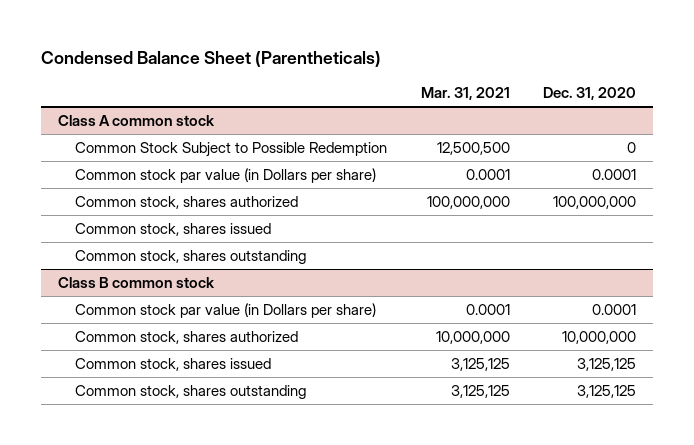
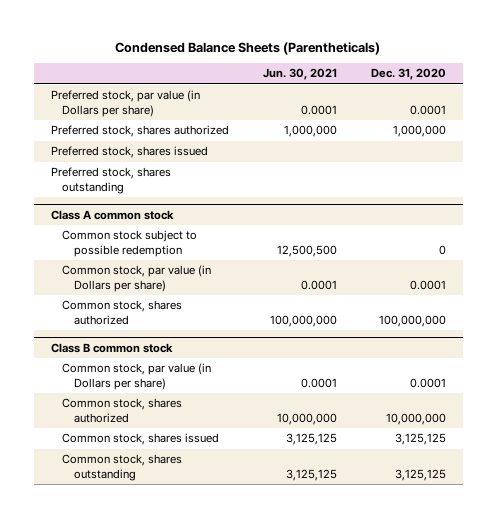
[41,51,382,68] Condensed Balance Sheet (Parentheticals) -> [115,41,381,55] Condensed Balance Sheets (Parentheticals)
[420,87,510,101] Mar. 31, 2021 -> none
none -> [262,68,337,81] Jun. 30, 2021
none -> [50,90,200,117] Preferred stock, par value (in Dollars per share)
none -> [50,125,229,138] Preferred stock, shares authorized
none -> [50,146,208,159] Preferred stock, shares issued
none -> [50,167,171,194] Preferred stock, shares outstanding
[75,141,388,157] Common Stock Subject to Possible Redemption -> [62,230,198,257] Common stock subject to possible redemption
[75,167,377,183] Common stock par value (in Dollars per share) -> [62,265,212,292] Common stock, par value (in Dollars per share)
[75,222,272,236] Common stock, shares issued -> none
[75,249,307,264] Common stock, shares outstanding -> none
[75,302,377,318] Common stock par value (in Dollars per share) -> [62,363,212,390] Common stock, par value (in Dollars per share)

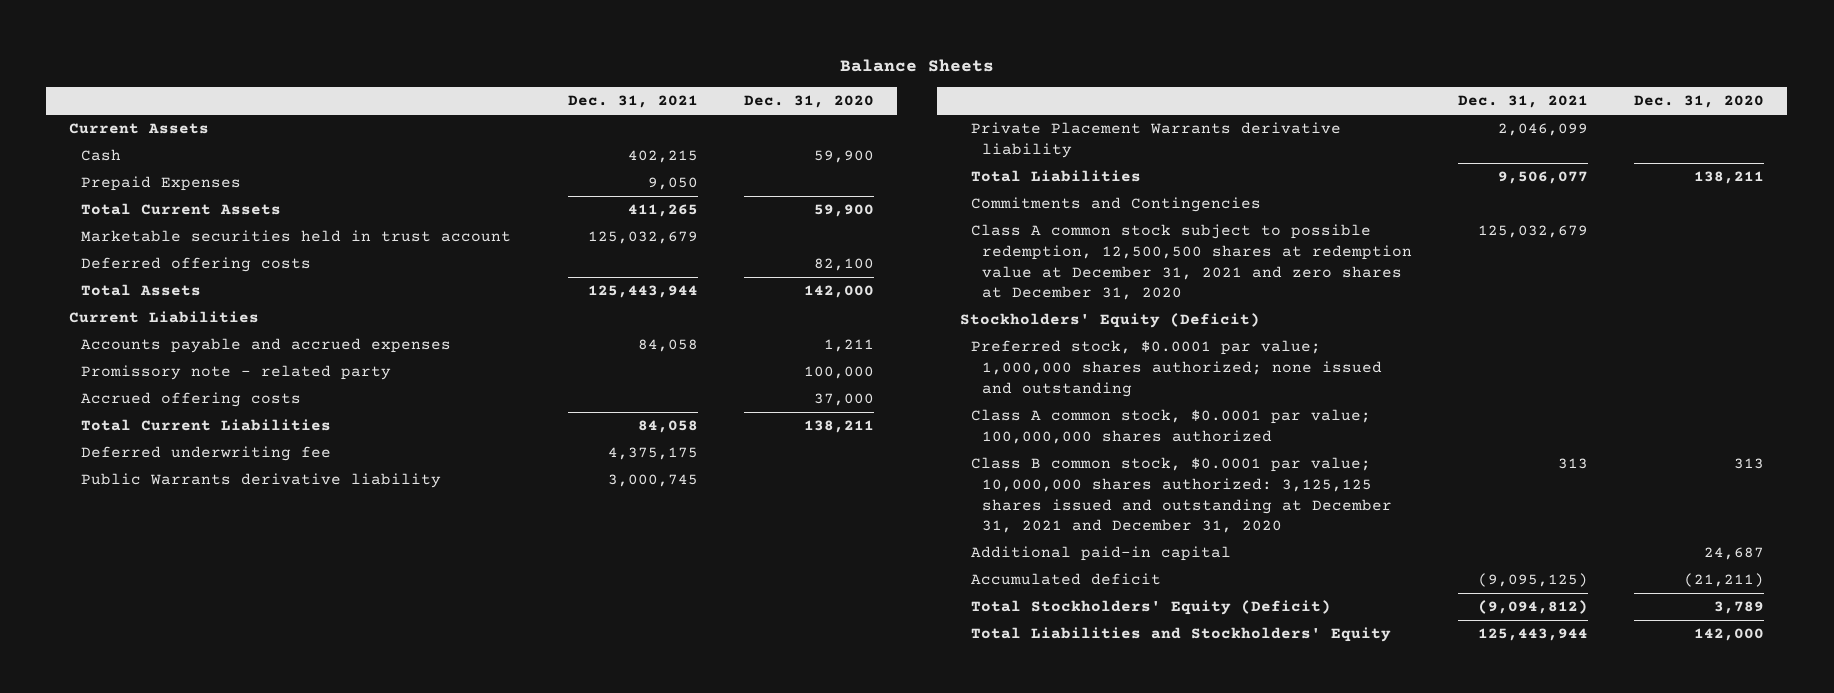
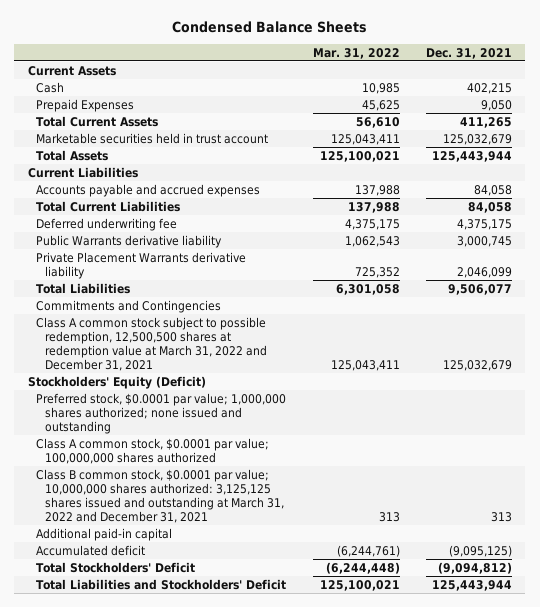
[839,59,994,73] Balance Sheets -> [171,21,367,34] Condensed Balance Sheets
[744,95,875,109] Dec. 31, 2020 -> none
none -> [312,47,400,59] Mar. 31, 2022
[80,257,311,273] Deferred offering costs -> none
[80,365,391,381] Promissory note - related party -> none
[80,392,301,408] Accrued offering costs -> none
[971,224,1413,301] Class A common stock subject to possible redemption, 12,500,500 shares at redemption value at December 31, 2021 and zero shares at December 31, 2020 -> [36,316,268,371] Class A common stock subject to possible redemption, 12,500,500 shares at redemption value at March 31, 2022 and December 31, 2021
[971,457,1393,534] Class B common stock, $0.0001 par value; 10,000,000 shares authorized: 3,125,125 shares issued and outstanding at December 31, 2021 and December 31, 2020 -> [36,468,285,523] Class B common stock, $0.0001 par value; 10,000,000 shares authorized: 3,125,125 shares issued and outstanding at March 31, 2022 and December 31, 2021
[971,600,1332,616] Total Stockholders' Equity (Deficit) -> [36,561,196,573] Total Stockholders' Deficit
[971,627,1392,643] Total Liabilities and Stockholders' Equity -> [36,578,287,590] Total Liabilities and Stockholders' Deficit

